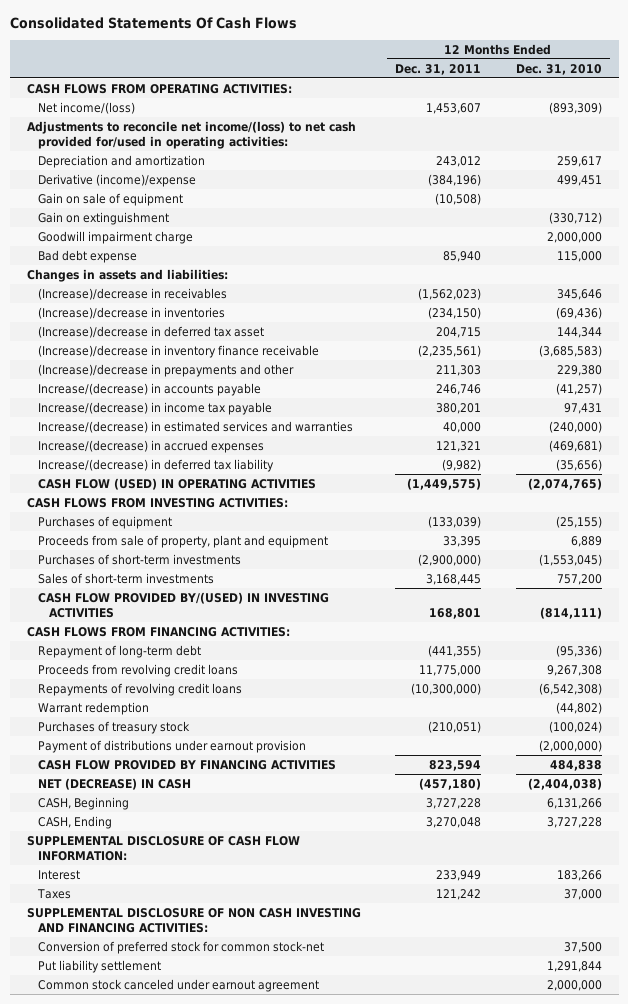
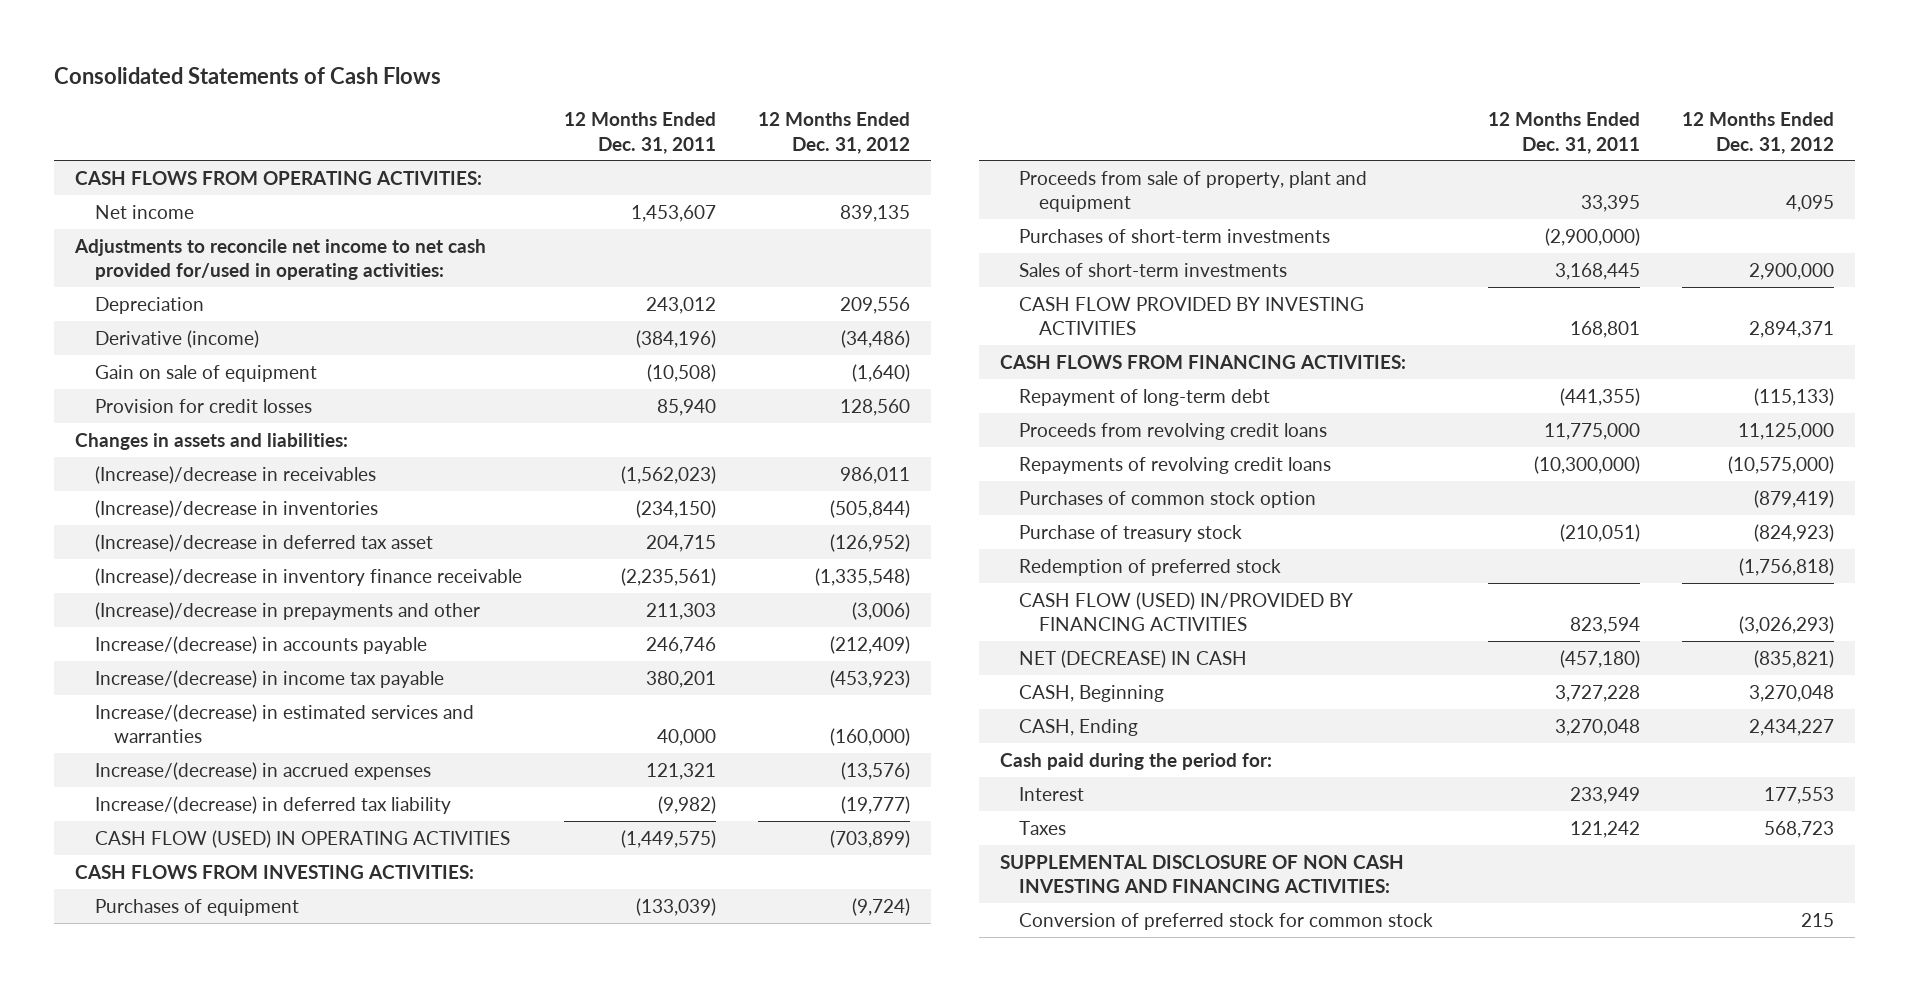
[9,16,297,29] Consolidated Statements Of Cash Flows -> [54,66,442,84] Consolidated Statements of Cash Flows
[515,63,602,75] Dec. 31, 2010 -> none
none -> [757,112,910,154] 12 Months Ended Dec. 31, 2012
[38,101,136,114] Net income/(loss) -> [94,204,194,219] Net income
[26,120,356,149] Adjustments to reconcile net income/(loss) to net cash provided for/used in operating activities: -> [74,238,487,280] Adjustments to reconcile net income to net cash provided for/used in operating activities:
[38,154,206,168] Depreciation and amortization -> [94,296,204,314] Depreciation
[38,173,197,187] Derivative (income)/expense -> [94,329,259,348] Derivative (income)
[38,211,170,225] Gain on extinguishment -> none
[38,230,194,244] Goodwill impairment charge -> none
[38,249,138,263] Bad debt expense -> [94,398,312,413] Provision for credit losses
[38,591,330,618] CASH FLOW PROVIDED BY/(USED) IN INVESTING ACTIVITIES -> [1019,296,1365,335] CASH FLOW PROVIDED BY INVESTING ACTIVITIES
[38,701,150,715] Warrant redemption -> none
[38,739,307,753] Payment of distributions under earnout provision -> none
none -> [1019,490,1317,508] Purchases of common stock option
[38,720,191,734] Purchases of treasury stock -> [1019,524,1243,542] Purchase of treasury stock
none -> [1019,558,1282,576] Redemption of preferred stock
[38,759,337,770] CASH FLOW PROVIDED BY FINANCING ACTIVITIES -> [1019,591,1354,631] CASH FLOW (USED) IN/PROVIDED BY FINANCING ACTIVITIES
[26,835,300,861] SUPPLEMENTAL DISCLOSURE OF CASH FLOW INFORMATION: -> none
none -> [999,752,1272,770] Cash paid during the period for:
[38,959,162,973] Put liability settlement -> none
[38,978,320,992] Common stock canceled under earnout agreement -> none
[38,940,325,954] Conversion of preferred stock for common stock-net -> [1019,912,1434,930] Conversion of preferred stock for common stock

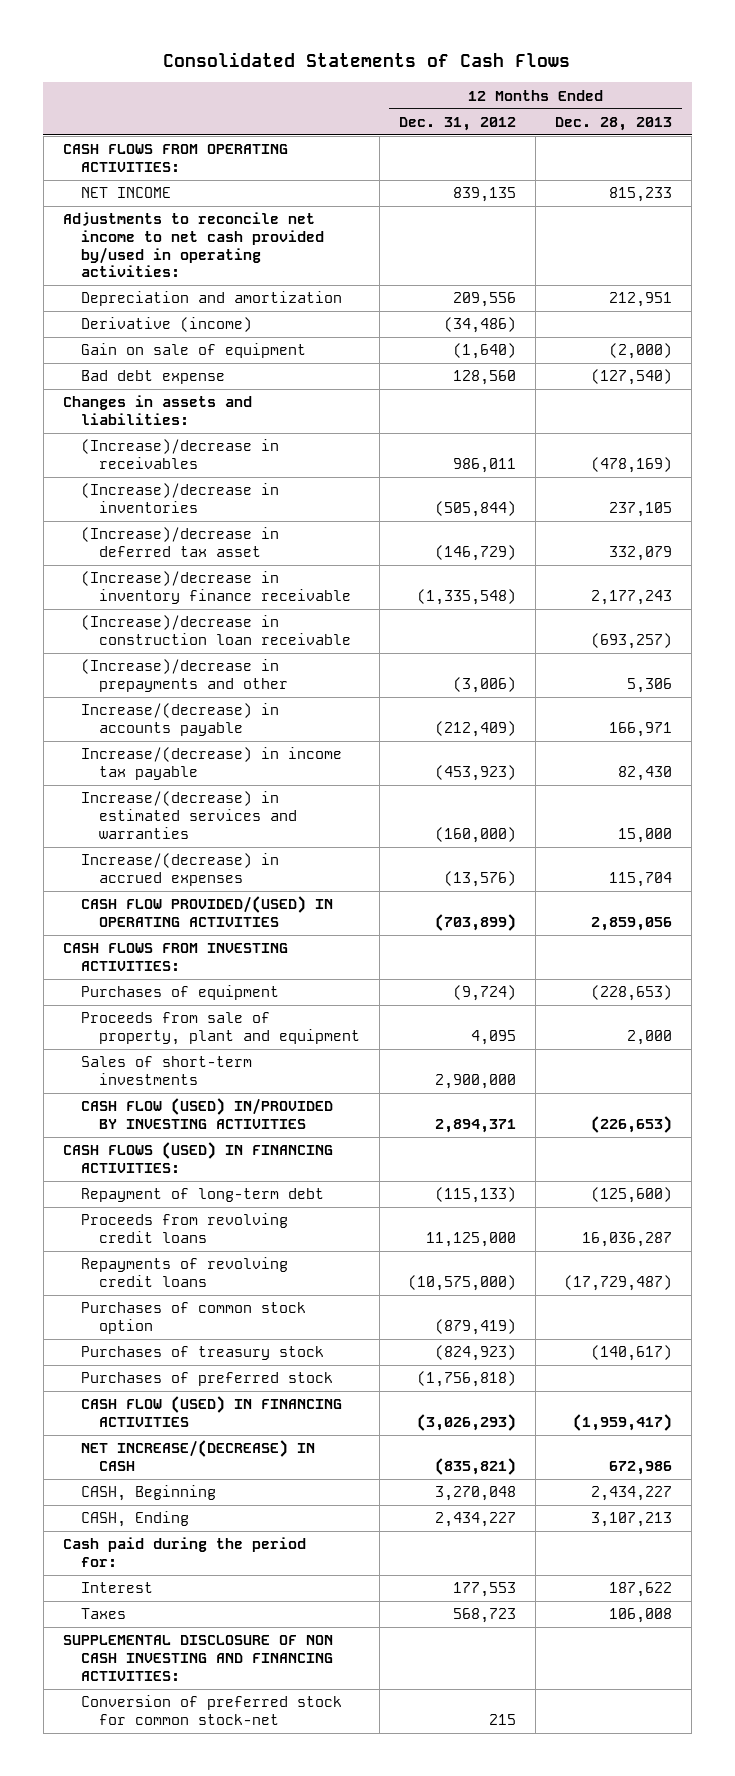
[563,112,716,154] 12 Months Ended Dec. 31, 2011 -> none
none -> [555,116,673,131] Dec. 28, 2013
[94,204,194,219] Net income -> [80,187,171,199] NET INCOME
[74,238,487,280] Adjustments to reconcile net income to net cash provided for/used in operating activities: -> [62,212,324,278] Adjustments to reconcile net income to net cash provided by/used in operating activities:
[94,296,204,314] Depreciation -> [80,291,342,307] Depreciation and amortization
[94,398,312,413] Provision for credit losses -> [80,370,225,385] Bad debt expense
[829,533,910,552] (126,952) -> [435,545,517,562] (146,729)
none -> [80,615,352,646] (Increase)/decrease in construction loan receivable
[94,795,451,814] Increase/(decrease) in deferred tax liability -> none
[94,829,510,848] CASH FLOW (USED) IN OPERATING ACTIVITIES -> [80,896,333,928] CASH FLOW PROVIDED/(USED) IN OPERATING ACTIVITIES
[1019,228,1331,243] Purchases of short-term investments -> none
[1019,296,1365,335] CASH FLOW PROVIDED BY INVESTING ACTIVITIES -> [80,1098,333,1130] CASH FLOW (USED) IN/PROVIDED BY INVESTING ACTIVITIES
[999,354,1406,369] CASH FLOWS FROM FINANCING ACTIVITIES: -> [62,1142,333,1174] CASH FLOWS (USED) IN FINANCING ACTIVITIES:
[1019,524,1243,542] Purchase of treasury stock -> [80,1346,324,1361] Purchases of treasury stock
[1019,558,1282,576] Redemption of preferred stock -> [80,1372,333,1387] Purchases of preferred stock
[1019,591,1354,631] CASH FLOW (USED) IN/PROVIDED BY FINANCING ACTIVITIES -> [80,1396,342,1428] CASH FLOW (USED) IN FINANCING ACTIVITIES
[1019,649,1248,668] NET (DECREASE) IN CASH -> [80,1440,315,1472] NET INCREASE/(DECREASE) IN CASH
[1019,912,1434,930] Conversion of preferred stock for common stock -> [80,1695,342,1726] Conversion of preferred stock for common stock-net

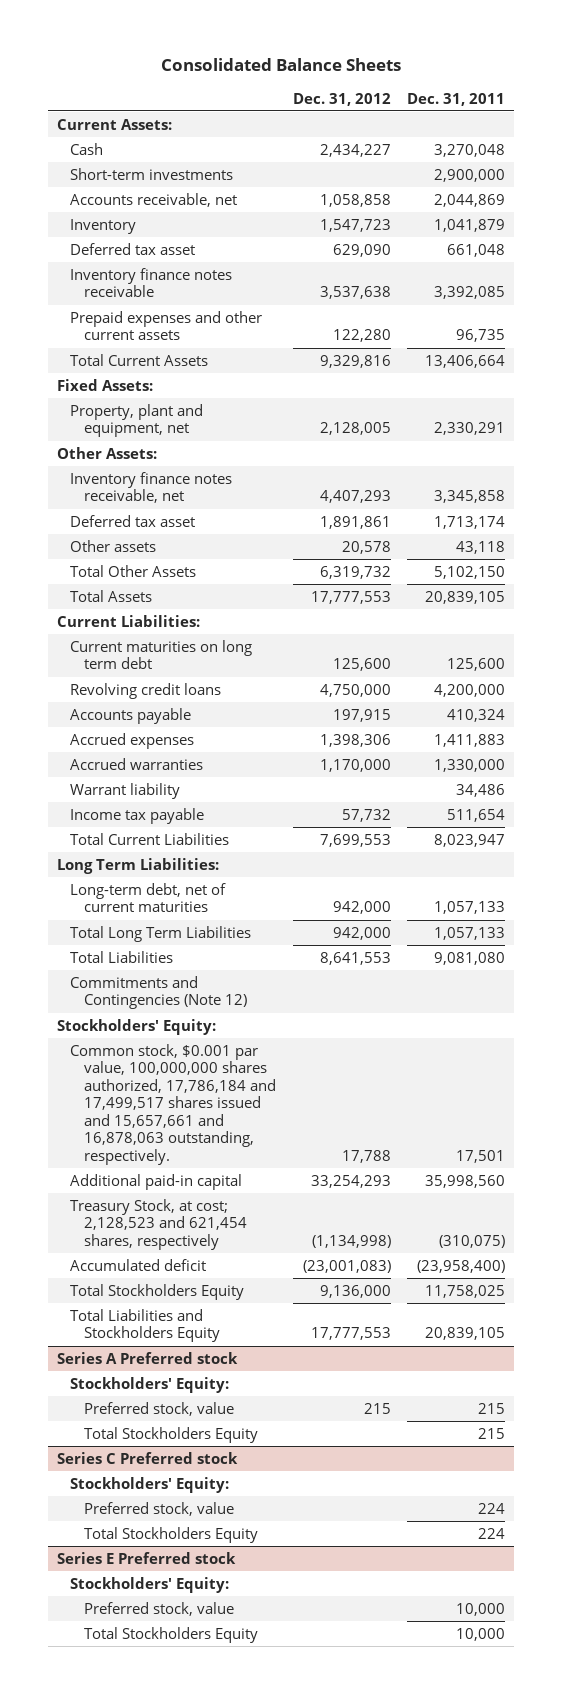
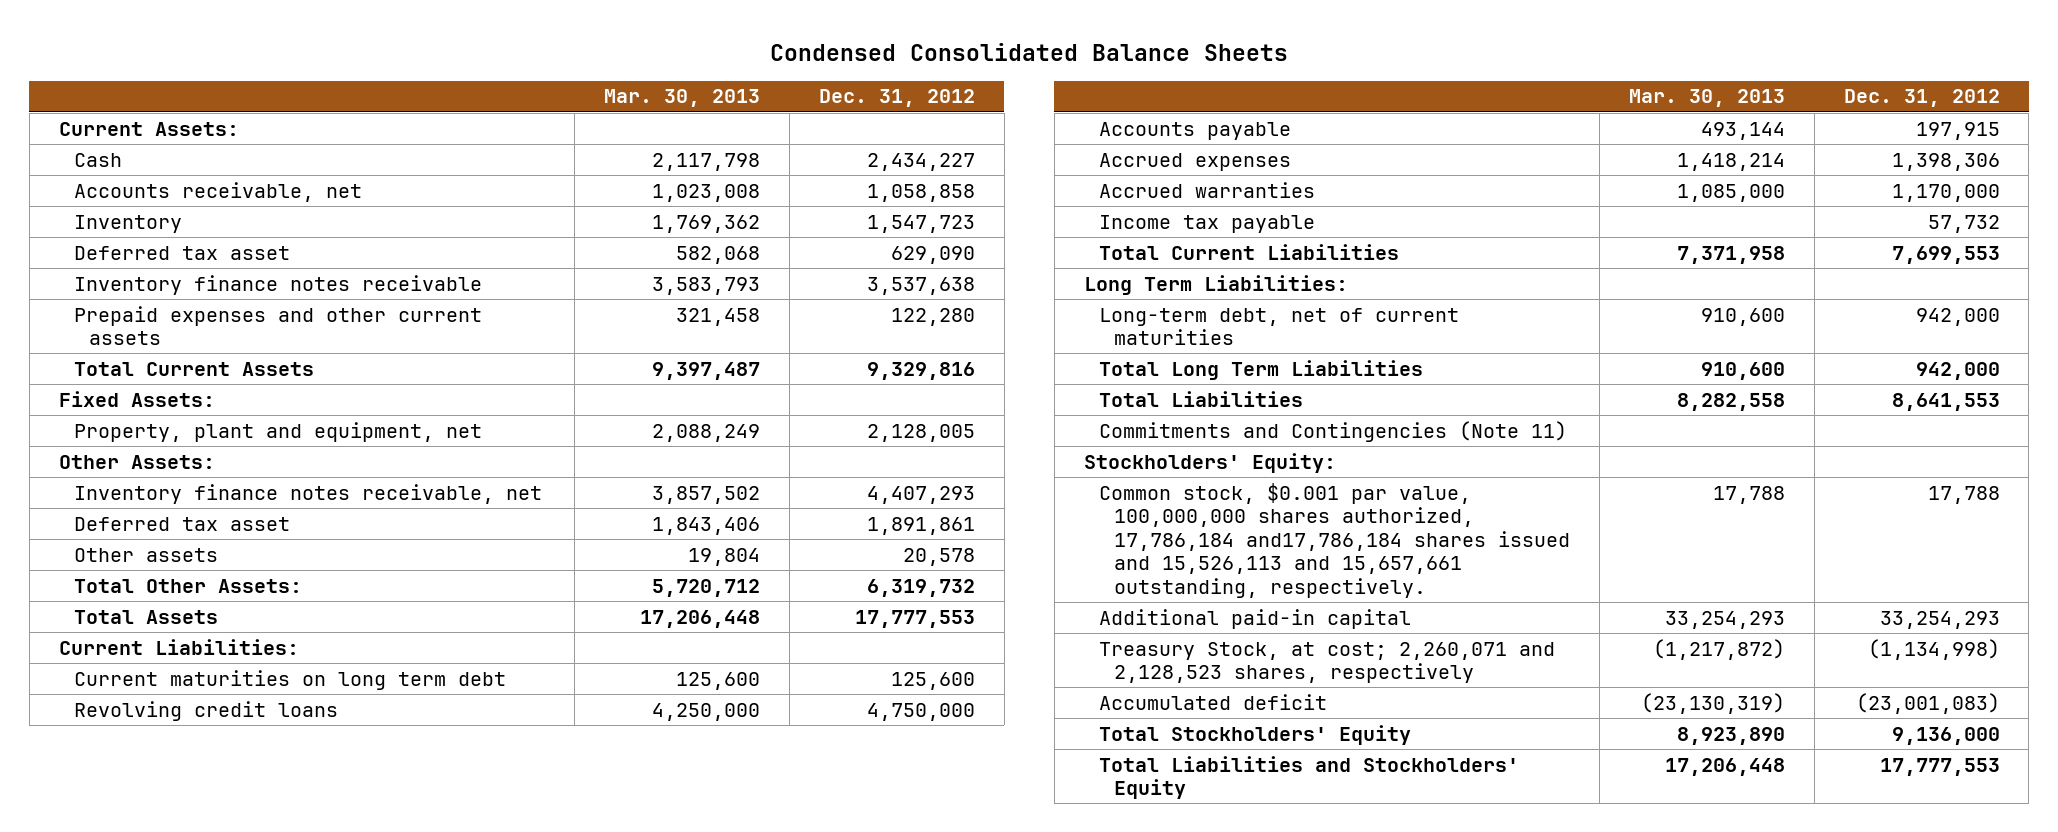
[160,58,401,72] Consolidated Balance Sheets -> [770,42,1289,61] Condensed Consolidated Balance Sheets
[407,92,506,106] Dec. 31, 2011 -> none
none -> [603,89,760,108] Mar. 30, 2013
[70,167,234,180] Short-term investments -> none
[70,564,197,577] Total Other Assets -> [73,578,302,593] Total Other Assets:
[70,782,181,799] Warrant liability -> none
[70,975,248,1010] Commitments and Contingencies (Note 12) -> [1098,420,1567,442] Commitments and Contingencies (Note 11)
[70,1043,277,1165] Common stock, $0.001 par value, 100,000,000 shares authorized, 17,786,184 and 17,499,517 shares issued and 15,657,661 and 16,878,063 outstanding, respectively. -> [1098,482,1570,598] Common stock, $0.001 par value, 100,000,000 shares authorized, 17,786,184 and17,786,184 shares issued and 15,526,113 and 15,657,661 outstanding, respectively.
[70,1198,248,1250] Treasury Stock, at cost; 2,128,523 and 621,454 shares, respectively -> [1098,641,1555,684] Treasury Stock, at cost; 2,260,071 and 2,128,523 shares, respectively
[56,1351,238,1364] Series A Preferred stock -> none
[70,1376,230,1393] Stockholders' Equity: -> none
[84,1401,235,1416] Preferred stock, value -> none
[84,1426,259,1443] Total Stockholders Equity -> none
[56,1451,238,1464] Series C Preferred stock -> none
[70,1476,230,1493] Stockholders' Equity: -> none
[84,1501,235,1516] Preferred stock, value -> none
[84,1526,259,1543] Total Stockholders Equity -> none
[56,1551,236,1564] Series E Preferred stock -> none
[70,1576,230,1593] Stockholders' Equity: -> none
[84,1601,235,1616] Preferred stock, value -> none
[84,1626,259,1643] Total Stockholders Equity -> none
[70,1283,245,1300] Total Stockholders Equity -> [1098,724,1411,745] Total Stockholders' Equity
[70,1308,221,1343] Total Liabilities and Stockholders Equity -> [1098,755,1519,800] Total Liabilities and Stockholders' Equity

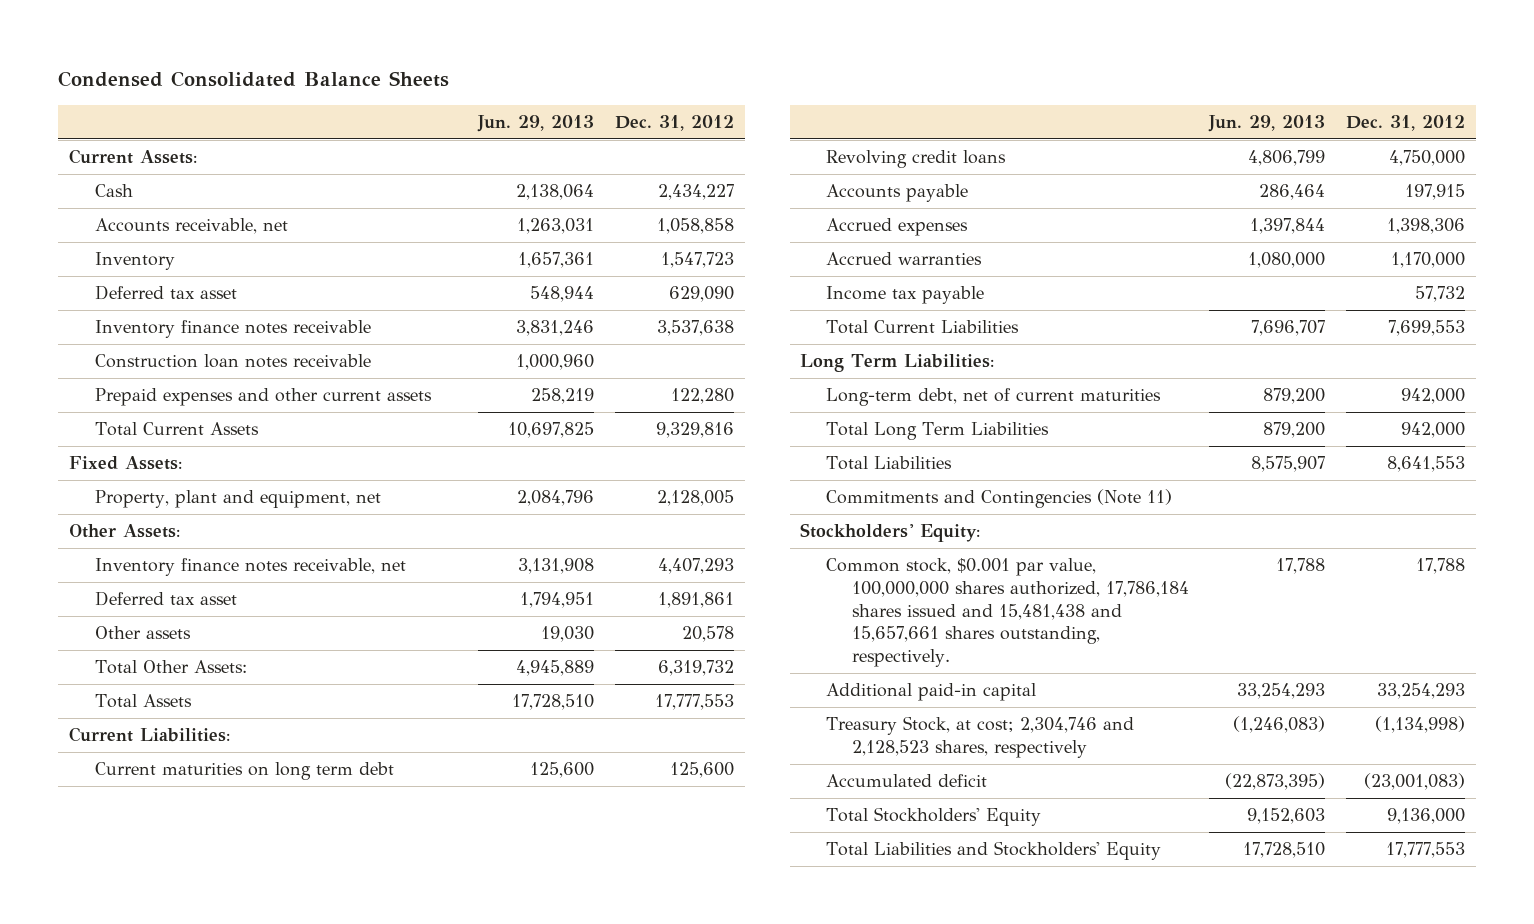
[603,89,760,108] Mar. 30, 2013 -> none
none -> [477,114,595,132] Jun. 29, 2013
none -> [94,354,371,369] Construction loan notes receivable
[1098,482,1570,598] Common stock, $0.001 par value, 100,000,000 shares authorized, 17,786,184 and17,786,184 shares issued and 15,526,113 and 15,657,661 outstanding, respectively. -> [825,558,1189,667] Common stock, $0.001 par value, 100,000,000 shares authorized, 17,786,184 shares issued and 15,481,438 and 15,657,661 shares outstanding, respectively.
[1098,641,1555,684] Treasury Stock, at cost; 2,260,071 and 2,128,523 shares, respectively -> [825,716,1134,759] Treasury Stock, at cost; 2,304,746 and 2,128,523 shares, respectively

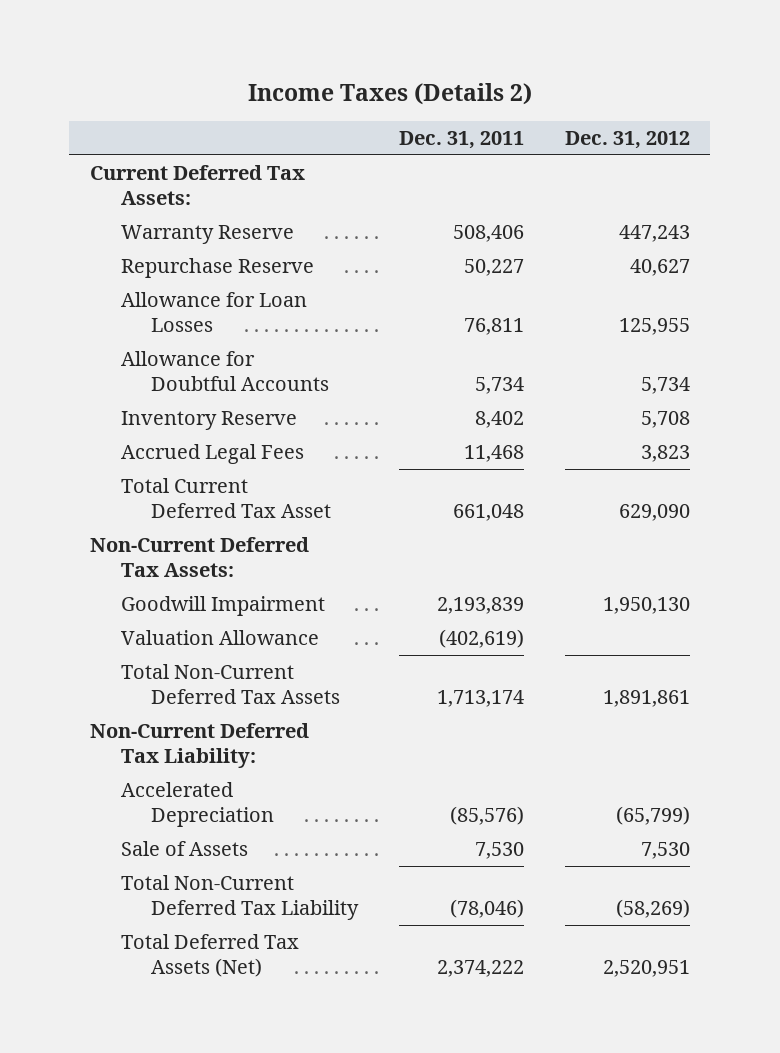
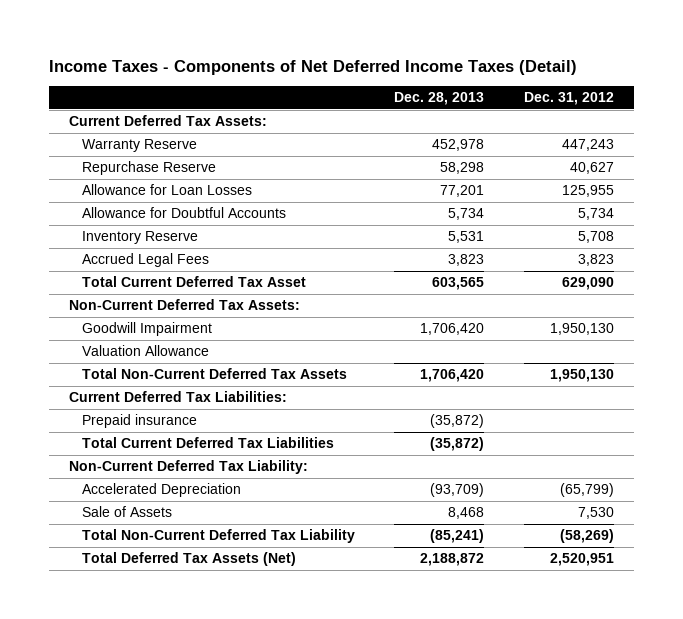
[247,82,532,105] Income Taxes (Details 2) -> [49,59,578,75] Income Taxes - Components of Net Deferred Income Taxes (Detail)
[399,131,525,150] Dec. 31, 2011 -> none
none -> [394,92,485,106] Dec. 28, 2013
[602,690,690,708] 1,891,861 -> [549,369,614,383] 1,950,130
none -> [69,391,288,403] Current Deferred Tax Liabilities:
none -> [81,414,197,429] Prepaid insurance
none -> [81,437,334,449] Total Current Deferred Tax Liabilities

